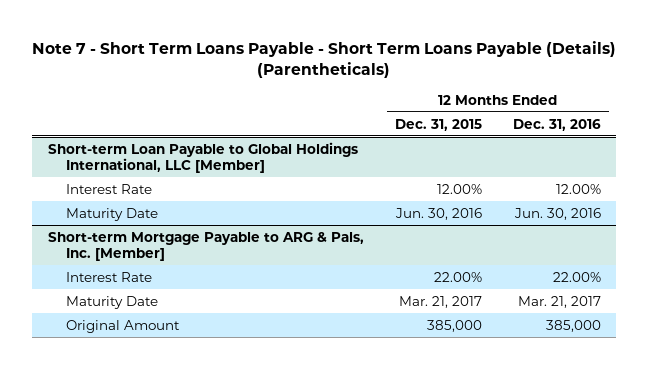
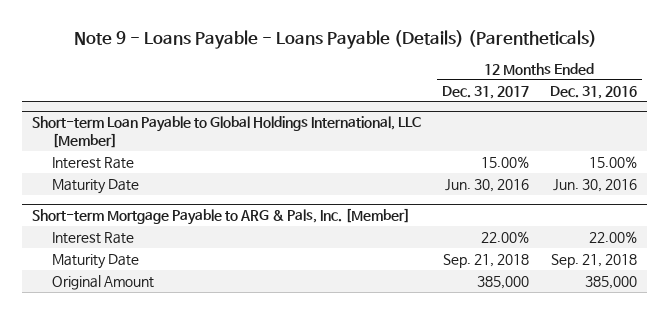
[32,40,617,78] Note 7 - Short Term Loans Payable - Short Term Loans Payable (Details) (Parentheticals) -> [73,29,597,49] Note 9 - Loans Payable - Loans Payable (Details) (Parentheticals)
[394,118,482,131] Dec. 31, 2015 -> none
none -> [442,85,530,99] Dec. 31, 2017
[555,183,601,194] 12.00% -> [588,155,637,168] 15.00%
[517,295,601,308] Mar. 21, 2017 -> [550,253,637,268] Sep. 21, 2018

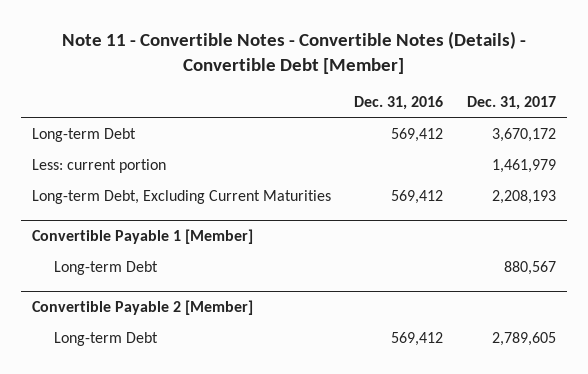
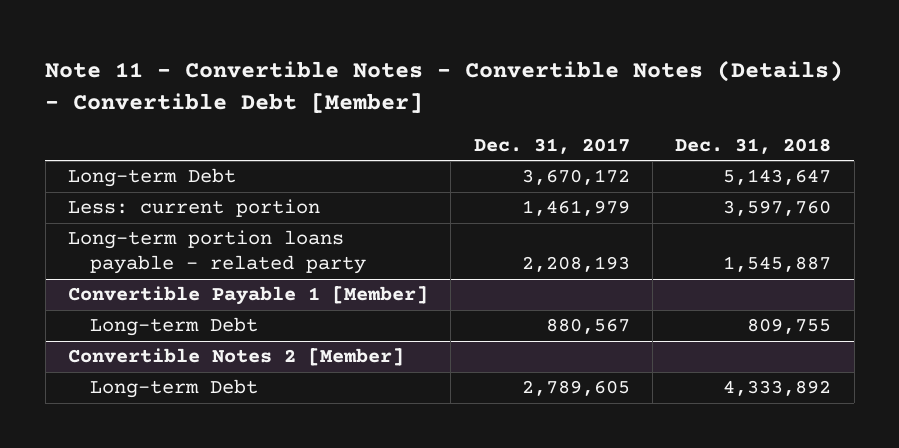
[354,96,444,111] Dec. 31, 2016 -> none
none -> [675,138,832,155] Dec. 31, 2018
[32,189,332,204] Long-term Debt, Excluding Current Maturities -> [67,230,367,275] Long-term portion loans payable - related party
[32,300,254,316] Convertible Payable 2 [Member] -> [67,348,404,367] Convertible Notes 2 [Member]

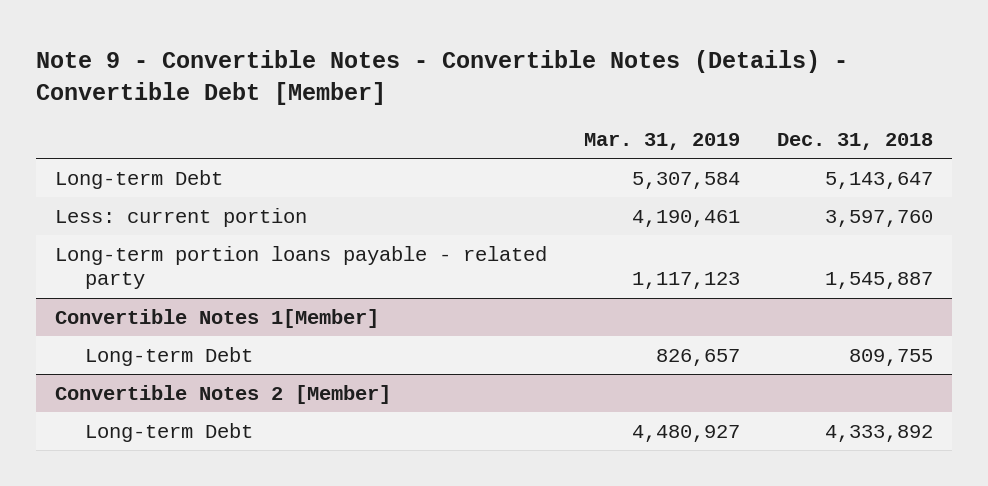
[45,60,844,114] Note 11 - Convertible Notes - Convertible Notes (Details) - Convertible Debt [Member] -> [36,50,849,105] Note 9 - Convertible Notes - Convertible Notes (Details) - Convertible Debt [Member]
[473,138,630,155] Dec. 31, 2017 -> none
none -> [584,132,741,150] Mar. 31, 2019
[67,286,428,306] Convertible Payable 1 [Member] -> [55,308,380,328] Convertible Notes 1[Member]

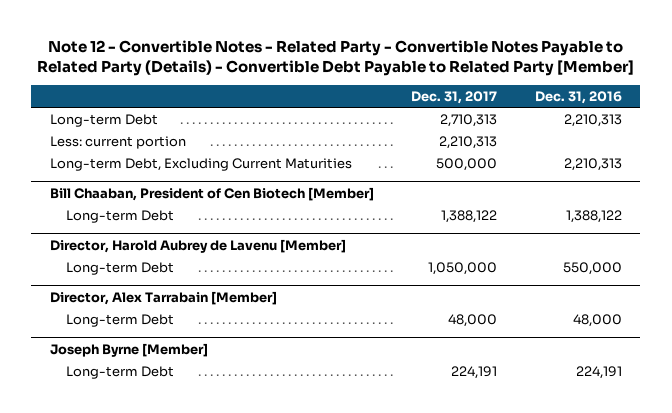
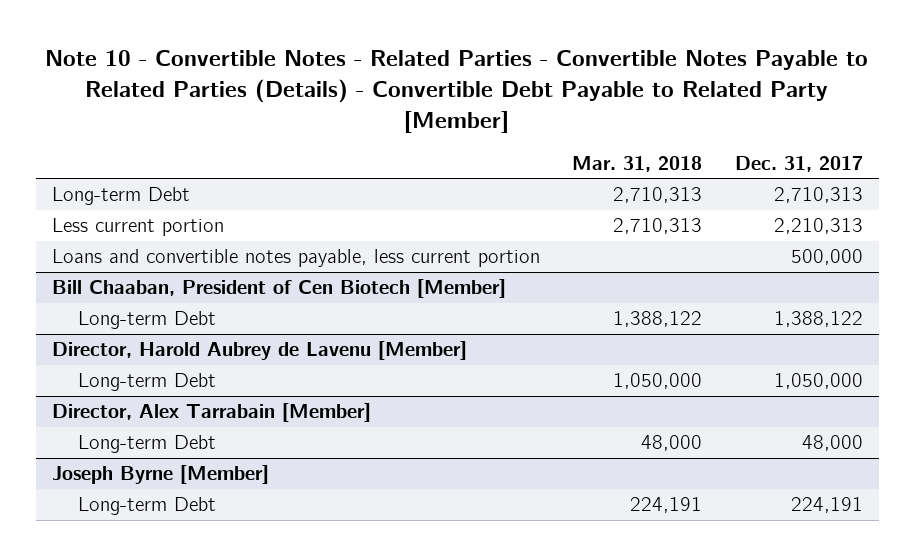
[36,39,634,76] Note 12 - Convertible Notes - Related Party - Convertible Notes Payable to Related Party (Details) - Convertible Debt Payable to Related Party [Member] -> [45,50,869,133] Note 10 - Convertible Notes - Related Parties - Convertible Notes Payable to Related Parties (Details) - Convertible Debt Payable to Related Party [Member]
[534,90,622,104] Dec. 31, 2016 -> none
none -> [572,155,703,172] Mar. 31, 2018
[50,135,187,149] Less: current portion -> [51,218,224,237] Less current portion
[50,157,353,171] Long-term Debt, Excluding Current Maturities -> [51,249,540,268] Loans and convertible notes payable, less current portion

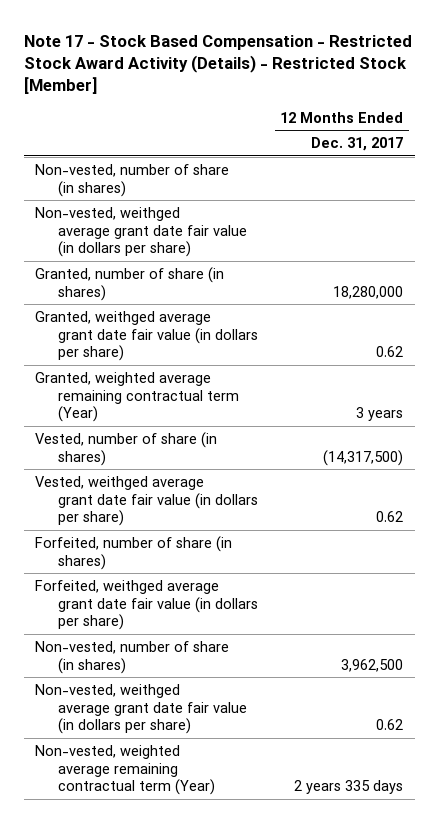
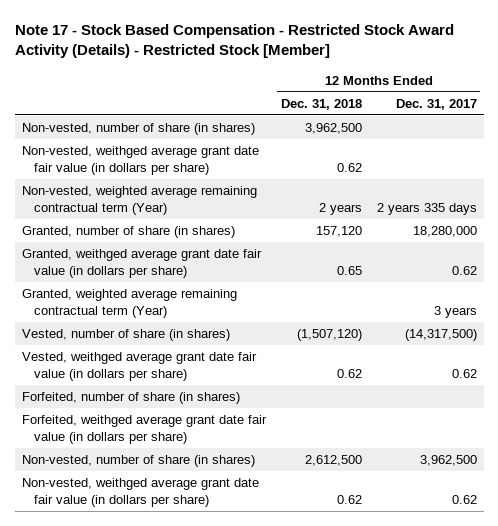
none -> [280,98,362,110] Dec. 31, 2018
[35,744,216,796] Non-vested, weighted average remaining contractual term (Year) -> [21,186,257,215] Non-vested, weighted average remaining contractual term (Year)

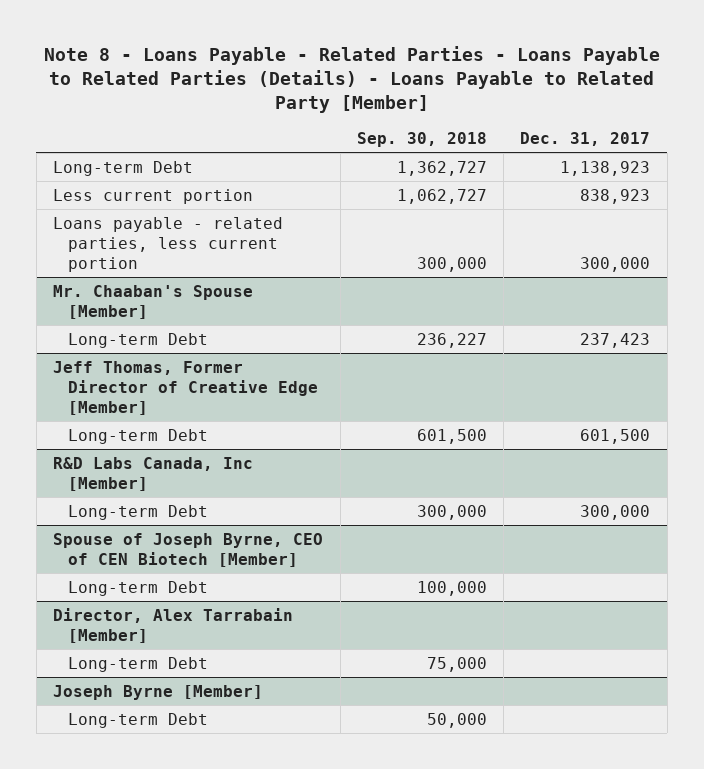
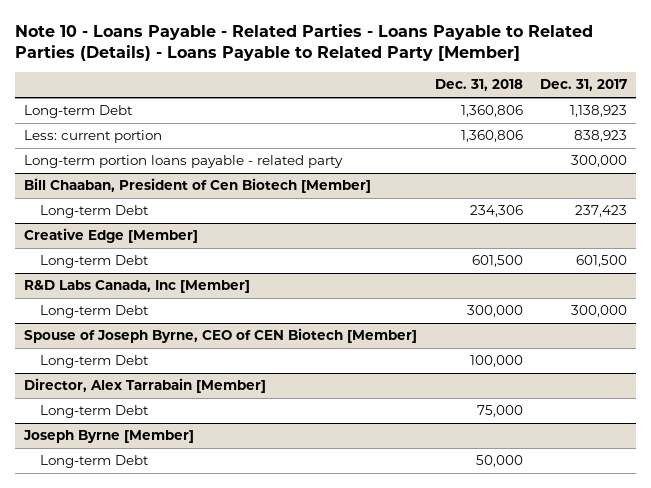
[43,45,660,113] Note 8 - Loans Payable - Related Parties - Loans Payable to Related Parties (Details) - Loans Payable to Related Party [Member] -> [15,23,594,62] Note 10 - Loans Payable - Related Parties - Loans Payable to Related Parties (Details) - Loans Payable to Related Party [Member]
[356,131,487,147] Sep. 30, 2018 -> none
none -> [434,79,523,92] Dec. 31, 2018
[53,188,254,204] Less current portion -> [24,130,163,144] Less: current portion
[53,216,284,272] Loans payable - related parties, less current portion -> [24,155,344,169] Long-term portion loans payable - related party
[53,284,254,319] Mr. Chaaban's Spouse [Member] -> [24,178,372,194] Bill Chaaban, President of Cen Biotech [Member]
[53,360,318,415] Jeff Thomas, Former Director of Creative Edge [Member] -> [24,228,199,244] Creative Edge [Member]

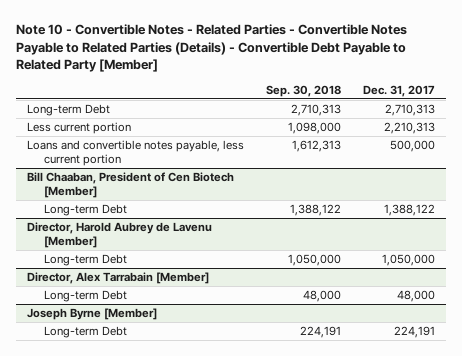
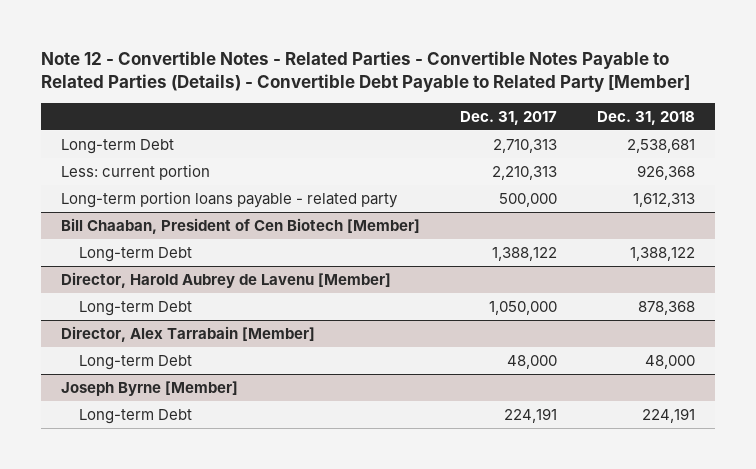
[16,24,408,73] Note 10 - Convertible Notes - Related Parties - Convertible Notes Payable to Related Parties (Details) - Convertible Debt Payable to Related Party [Member] -> [41,50,691,92] Note 12 - Convertible Notes - Related Parties - Convertible Notes Payable to Related Parties (Details) - Convertible Debt Payable to Related Party [Member]
[266,84,342,97] Sep. 30, 2018 -> none
none -> [597,110,696,125] Dec. 31, 2018
[27,122,132,135] Less current portion -> [61,164,211,181] Less: current portion
[27,140,245,166] Loans and convertible notes payable, less current portion -> [61,191,399,209] Long-term portion loans payable - related party

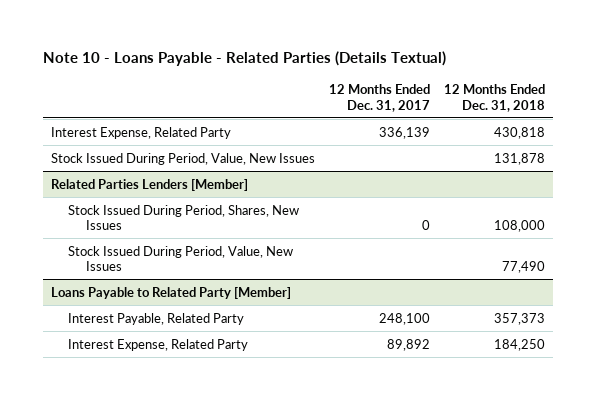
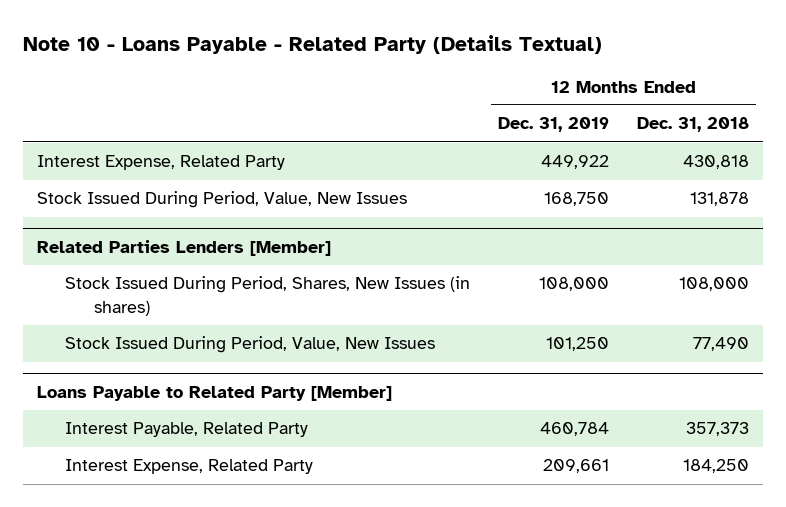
[43,51,447,67] Note 10 - Loans Payable - Related Parties (Details Textual) -> [22,34,602,54] Note 10 - Loans Payable - Related Party (Details Textual)
[328,84,430,112] 12 Months Ended Dec. 31, 2017 -> none
none -> [498,117,610,133] Dec. 31, 2019
[68,204,300,231] Stock Issued During Period, Shares, New Issues -> [65,276,471,316] Stock Issued During Period, Shares, New Issues (in shares)

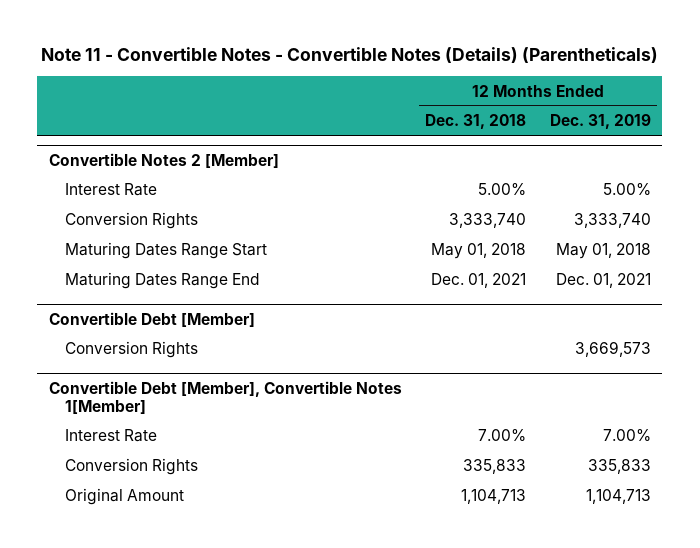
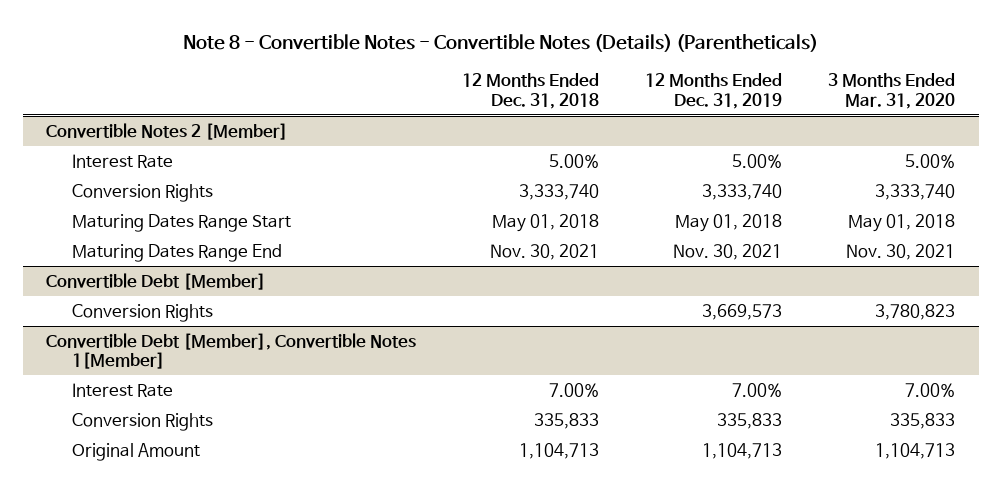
[40,46,658,63] Note 11 - Convertible Notes - Convertible Notes (Details) (Parentheticals) -> [182,33,818,52] Note 8 - Convertible Notes - Convertible Notes (Details) (Parentheticals)
none -> [828,73,956,109] 3 Months Ended Mar. 31, 2020
[431,273,527,289] Dec. 01, 2021 -> [490,243,600,260] Nov. 30, 2021
[555,273,651,289] Dec. 01, 2021 -> [673,243,783,260] Nov. 30, 2021

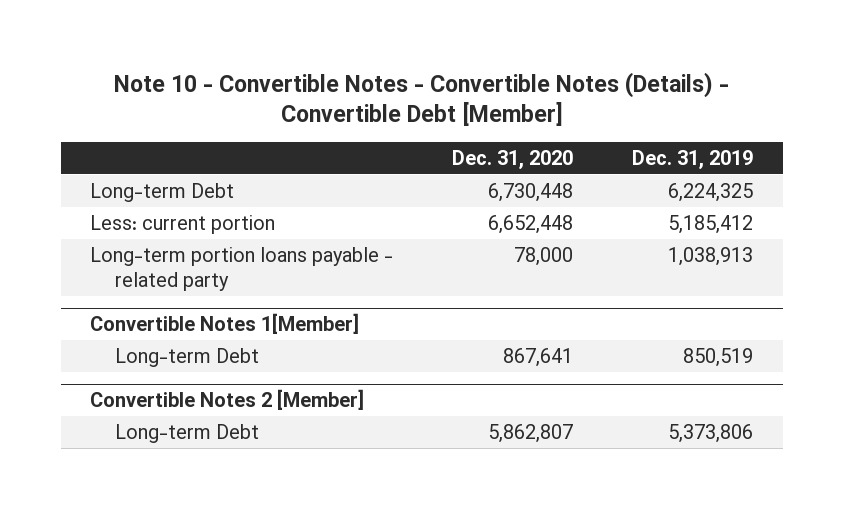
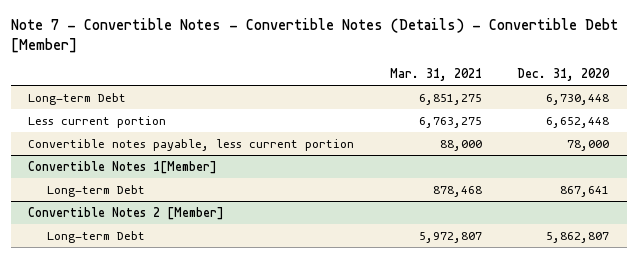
[113,71,729,127] Note 10 - Convertible Notes - Convertible Notes (Details) - Convertible Debt [Member] -> [10,18,618,53] Note 7 - Convertible Notes - Convertible Notes (Details) - Convertible Debt [Member]
[632,150,754,170] Dec. 31, 2019 -> none
none -> [389,68,482,82] Mar. 31, 2021
[90,214,276,234] Less: current portion -> [28,115,167,128] Less current portion
[90,246,394,292] Long-term portion loans payable - related party -> [28,138,355,151] Convertible notes payable, less current portion

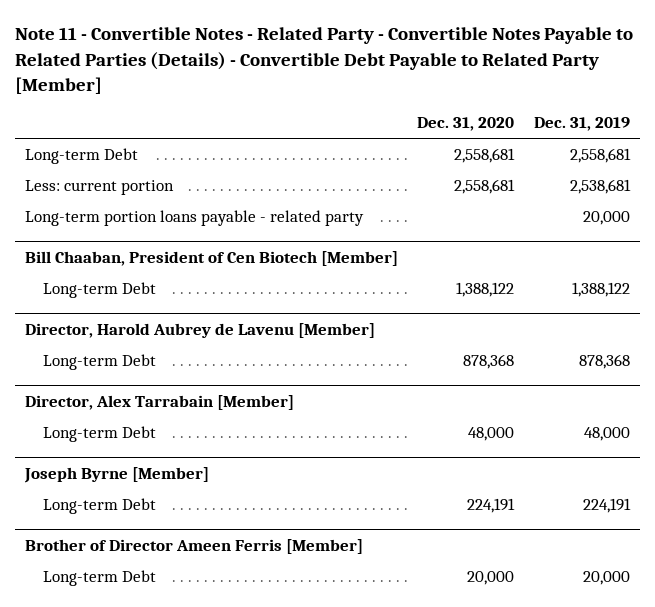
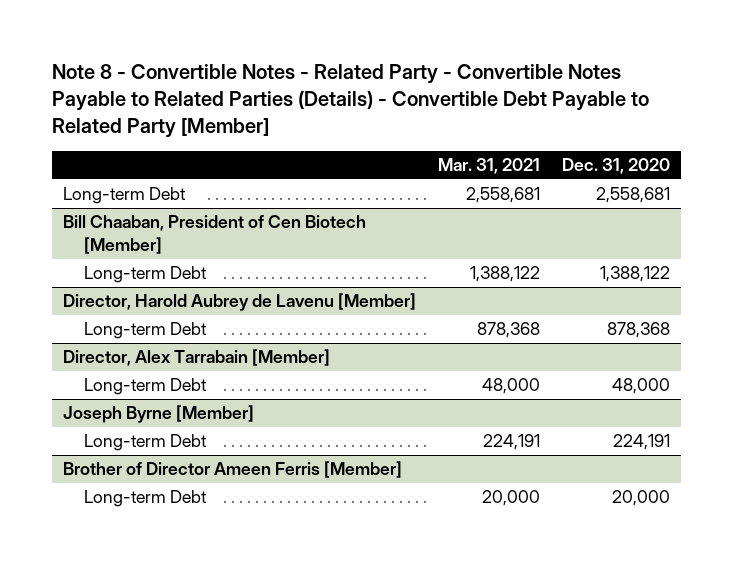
[15,27,634,94] Note 11 - Convertible Notes - Related Party - Convertible Notes Payable to Related Parties (Details) - Convertible Debt Payable to Related Party [Member] -> [52,64,650,139] Note 8 - Convertible Notes - Related Party - Convertible Notes Payable to Related Parties (Details) - Convertible Debt Payable to Related Party [Member]
[533,117,630,132] Dec. 31, 2019 -> none
none -> [438,158,541,175] Mar. 31, 2021
[24,180,174,196] Less: current portion -> none
[24,210,364,227] Long-term portion loans payable - related party -> none

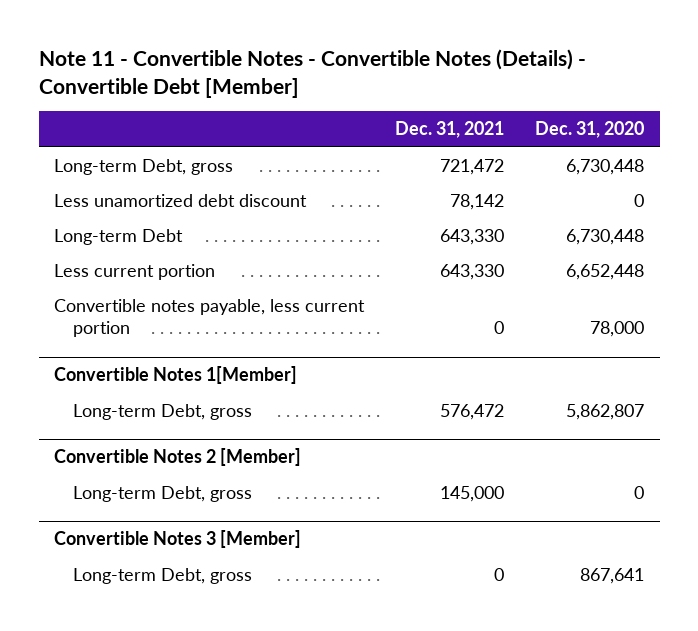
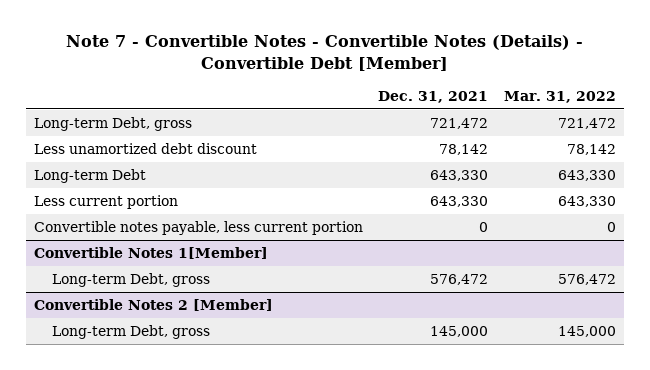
[38,49,586,98] Note 11 - Convertible Notes - Convertible Notes (Details) - Convertible Debt [Member] -> [65,35,583,72] Note 7 - Convertible Notes - Convertible Notes (Details) - Convertible Debt [Member]
[535,121,645,139] Dec. 31, 2020 -> none
none -> [504,90,617,103] Mar. 31, 2022
[54,530,302,549] Convertible Notes 3 [Member] -> none
[73,568,253,585] Long-term Debt, gross -> none

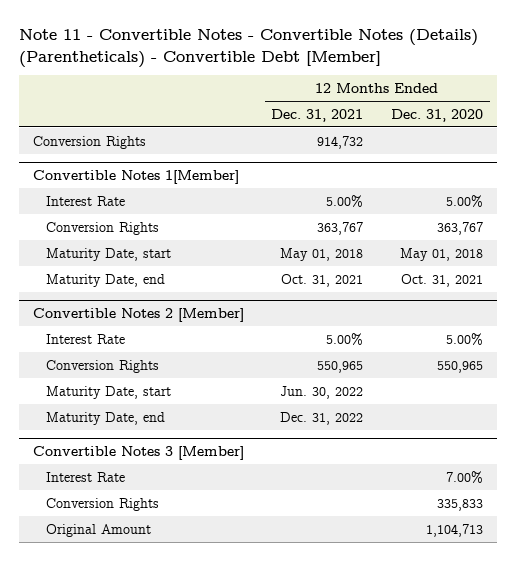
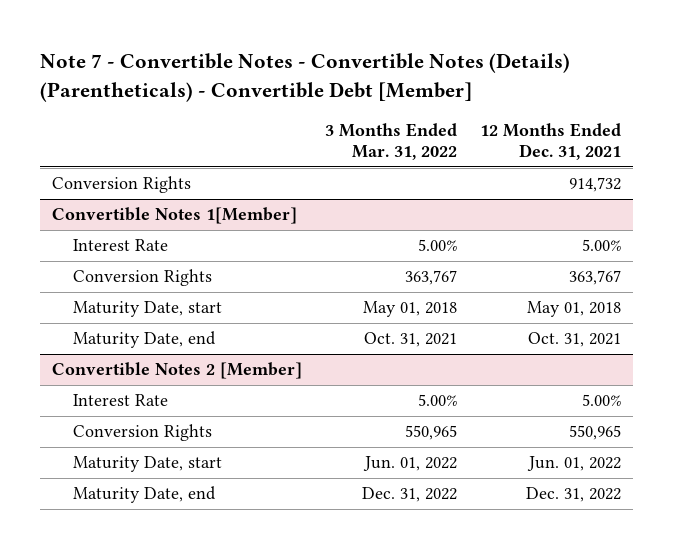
[19,29,479,68] Note 11 - Convertible Notes - Convertible Notes (Details) (Parentheticals) - Convertible Debt [Member] -> [39,53,570,102] Note 7 - Convertible Notes - Convertible Notes (Details) (Parentheticals) - Convertible Debt [Member]
[390,108,483,122] Dec. 31, 2020 -> none
none -> [324,123,457,161] 3 Months Ended Mar. 31, 2022
[280,385,364,399] Jun. 30, 2022 -> [526,456,621,472] Jun. 01, 2022
[32,446,244,461] Convertible Notes 3 [Member] -> none
[46,471,126,482] Interest Rate -> none
[46,497,160,511] Conversion Rights -> none
[46,523,152,537] Original Amount -> none

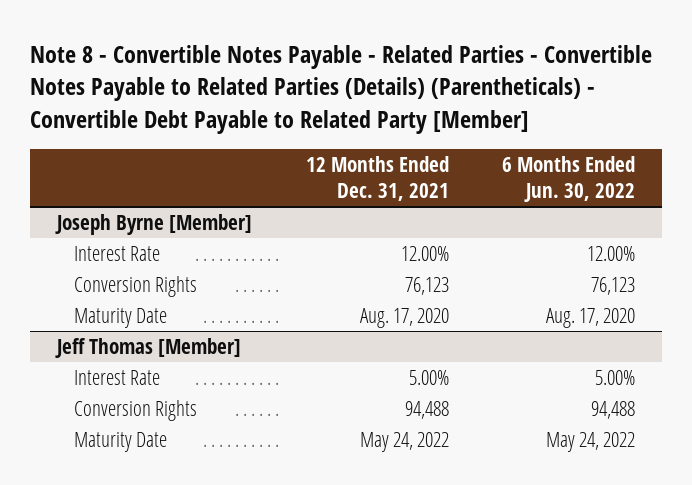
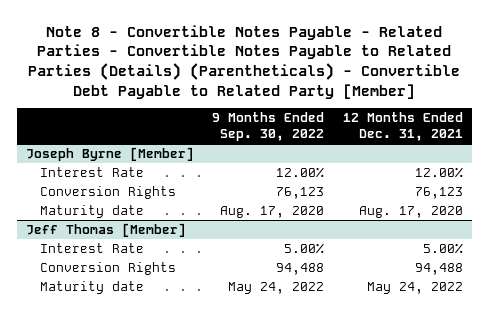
[501,156,635,203] 6 Months Ended Jun. 30, 2022 -> none
none -> [212,112,325,142] 9 Months Ended Sep. 30, 2022
[74,308,168,329] Maturity Date -> [40,205,145,219] Maturity date
[74,432,168,453] Maturity Date -> [40,281,145,295] Maturity date

